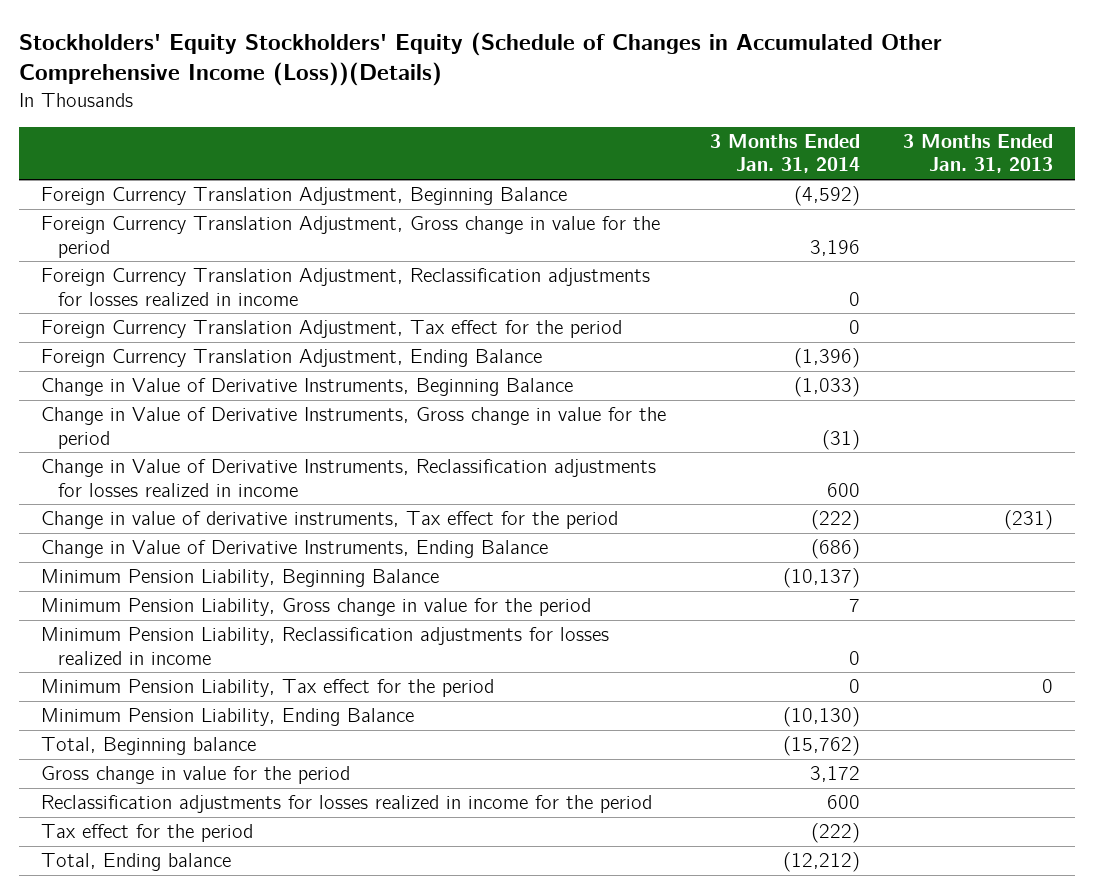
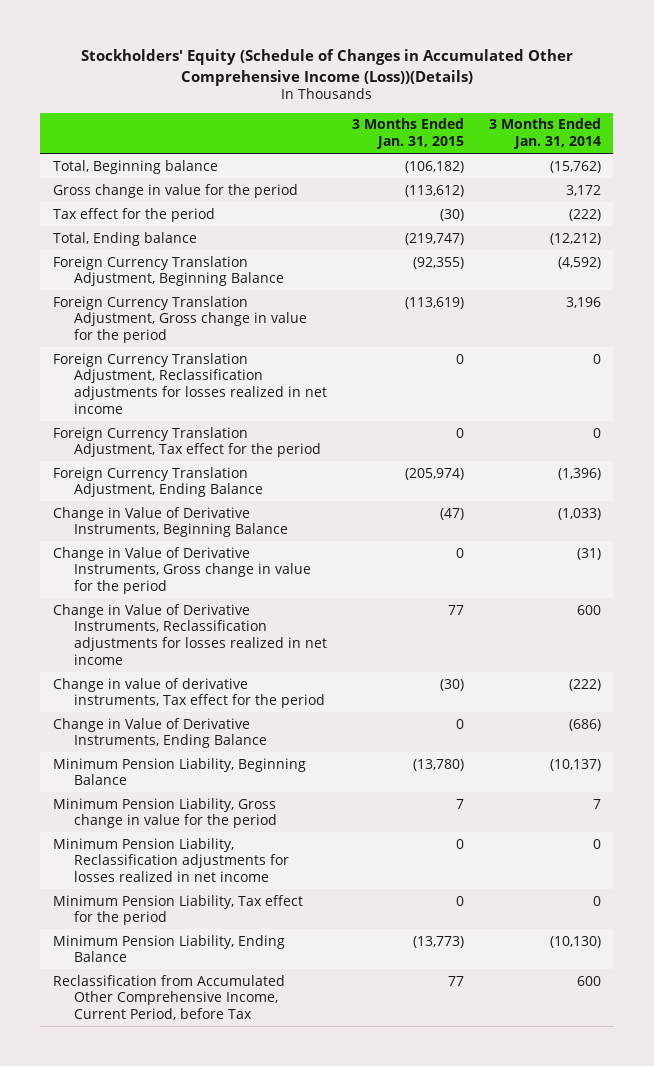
[19,31,943,87] Stockholders' Equity Stockholders' Equity (Schedule of Changes in Accumulated Other Comprehensive Income (Loss))(Details) -> [80,48,573,86] Stockholders' Equity (Schedule of Changes in Accumulated Other Comprehensive Income (Loss))(Details)
[903,134,1054,174] 3 Months Ended Jan. 31, 2013 -> none
none -> [351,118,464,149] 3 Months Ended Jan. 31, 2015
[40,737,256,756] Total, Beginning balance -> [52,159,218,174] Total, Beginning balance
[40,766,350,785] Gross change in value for the period -> [52,183,298,198] Gross change in value for the period
[40,824,253,843] Tax effect for the period -> [52,207,215,222] Tax effect for the period
[40,853,231,872] Total, Ending balance -> [52,231,197,246] Total, Ending balance
[40,268,650,306] Foreign Currency Translation Adjustment, Reclassification adjustments for losses realized in income -> [52,352,327,414] Foreign Currency Translation Adjustment, Reclassification adjustments for losses realized in net income
[40,459,656,497] Change in Value of Derivative Instruments, Reclassification adjustments for losses realized in income -> [52,603,327,665] Change in Value of Derivative Instruments, Reclassification adjustments for losses realized in net income
[40,627,609,665] Minimum Pension Liability, Reclassification adjustments for losses realized in income -> [52,837,289,882] Minimum Pension Liability, Reclassification adjustments for losses realized in net income
[40,795,652,814] Reclassification adjustments for losses realized in income for the period -> none
none -> [52,974,285,1020] Reclassification from Accumulated Other Comprehensive Income, Current Period, before Tax

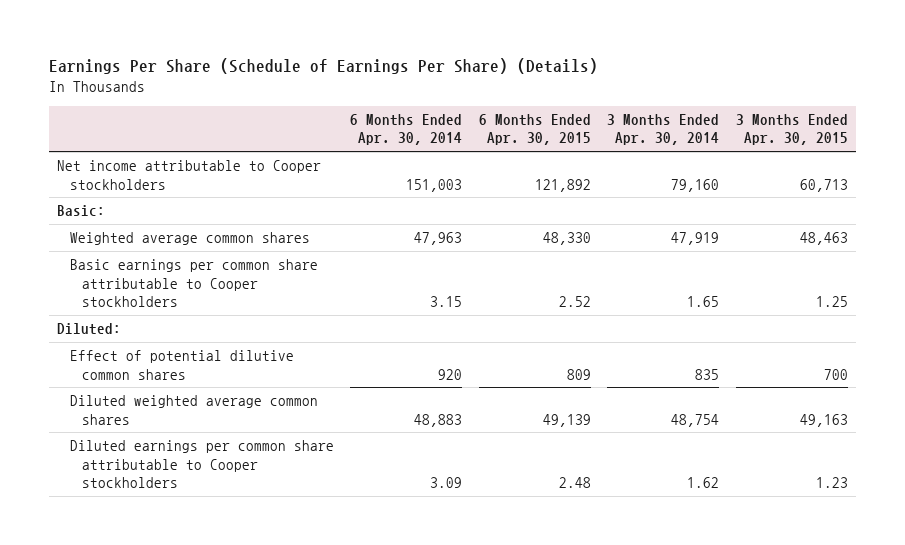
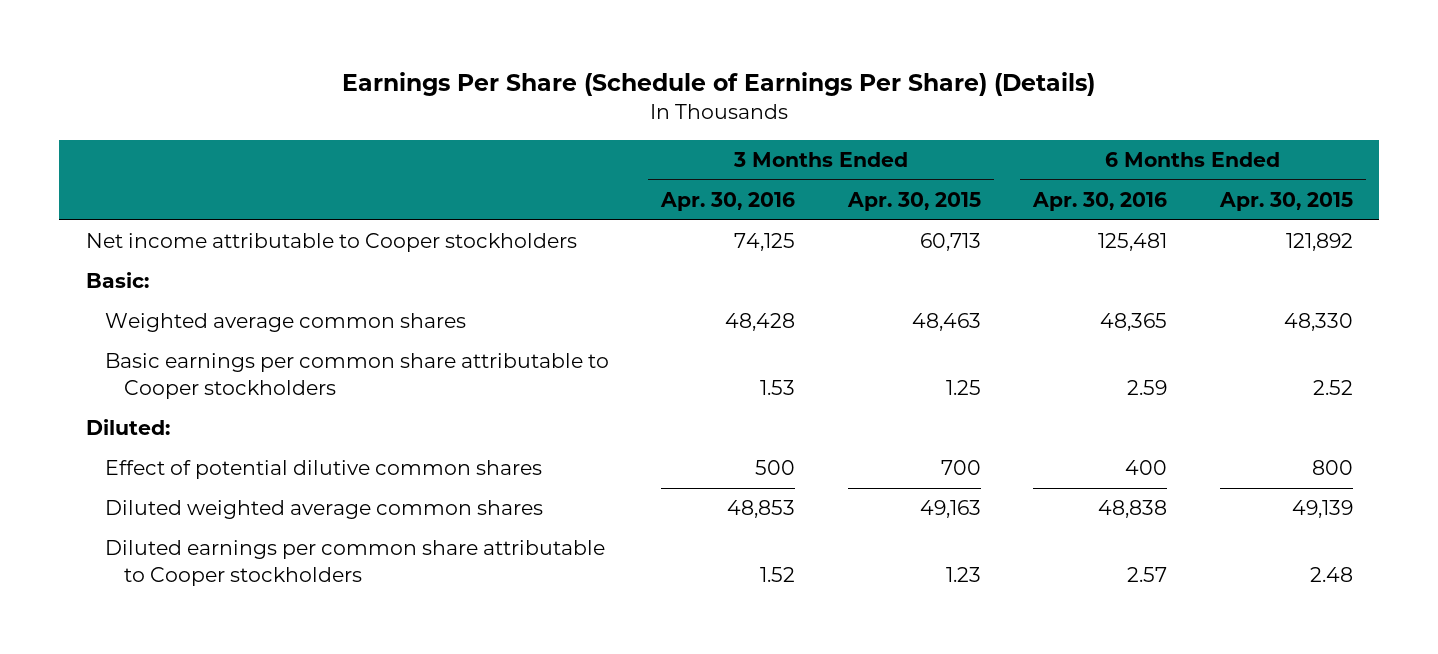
[350,113,463,146] 6 Months Ended Apr. 30, 2014 -> none
[607,113,720,146] 3 Months Ended Apr. 30, 2014 -> none
none -> [660,192,796,212] Apr. 30, 2016
none -> [1032,192,1168,212] Apr. 30, 2016
[566,368,591,380] 809 -> [1311,460,1353,476] 800

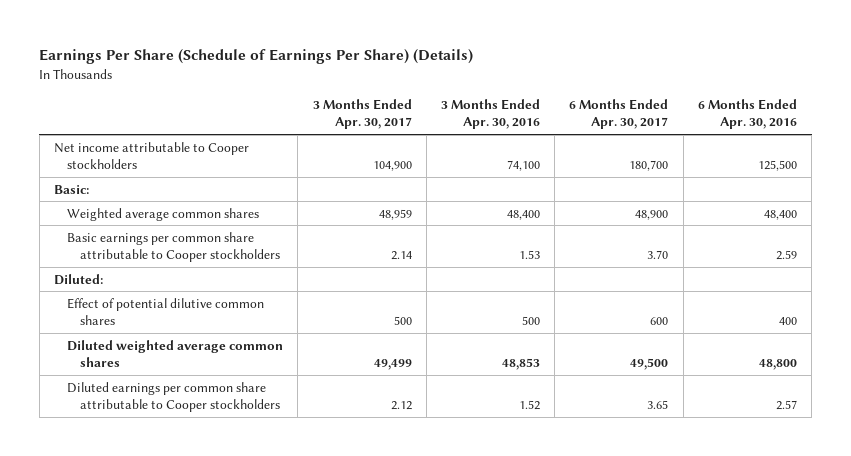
[846,192,981,212] Apr. 30, 2015 -> none
[1218,192,1353,212] Apr. 30, 2015 -> none
none -> [312,99,412,130] 3 Months Ended Apr. 30, 2017
none -> [569,99,669,130] 6 Months Ended Apr. 30, 2017
[734,233,796,252] 74,125 -> [506,159,540,171] 74,100
[1098,233,1168,252] 125,481 -> [757,159,797,171] 125,500
[725,313,796,332] 48,428 -> [506,209,540,220] 48,400
[1100,313,1168,332] 48,365 -> [763,209,797,220] 48,400
[1098,500,1168,519] 48,838 -> [758,358,797,370] 48,800

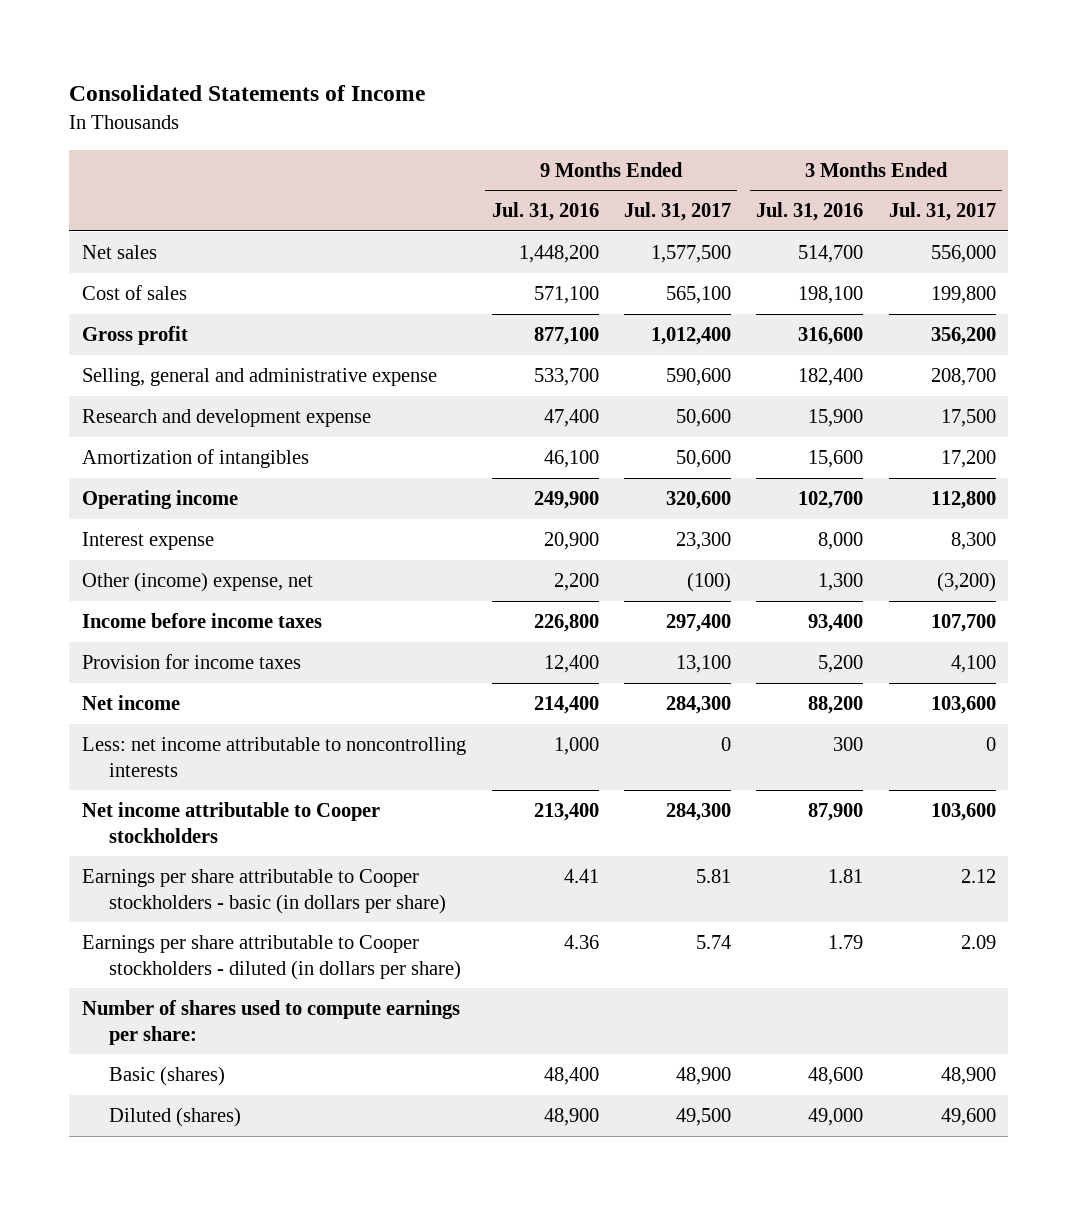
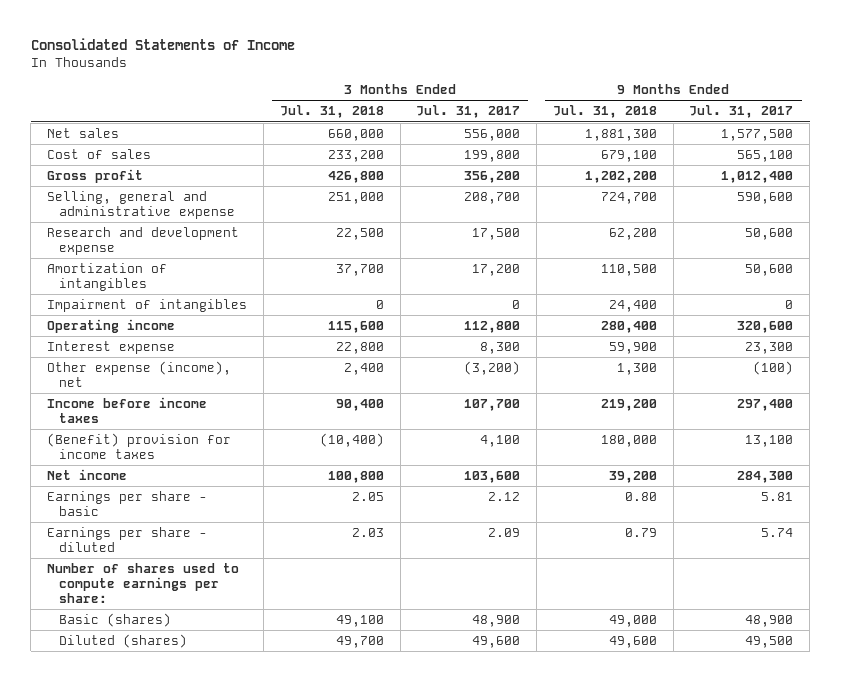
[491,202,599,222] Jul. 31, 2016 -> none
[756,202,864,222] Jul. 31, 2016 -> none
none -> [279,105,384,119] Jul. 31, 2018
none -> [552,105,657,119] Jul. 31, 2018
none -> [47,298,248,312] Impairment of intangibles
[82,571,314,592] Other (income) expense, net -> [47,360,232,387] Other expense (income), net
[82,653,302,669] Provision for income taxes -> [47,432,232,459] (Benefit) provision for income taxes
[82,736,467,777] Less: net income attributable to noncontrolling interests -> none
[82,801,381,843] Net income attributable to Cooper stockholders -> none
[82,868,447,914] Earnings per share attributable to Cooper stockholders - basic (in dollars per share) -> [47,490,208,516] Earnings per share - basic
[82,934,462,980] Earnings per share attributable to Cooper stockholders - diluted (in dollars per share) -> [47,526,208,552] Earnings per share - diluted

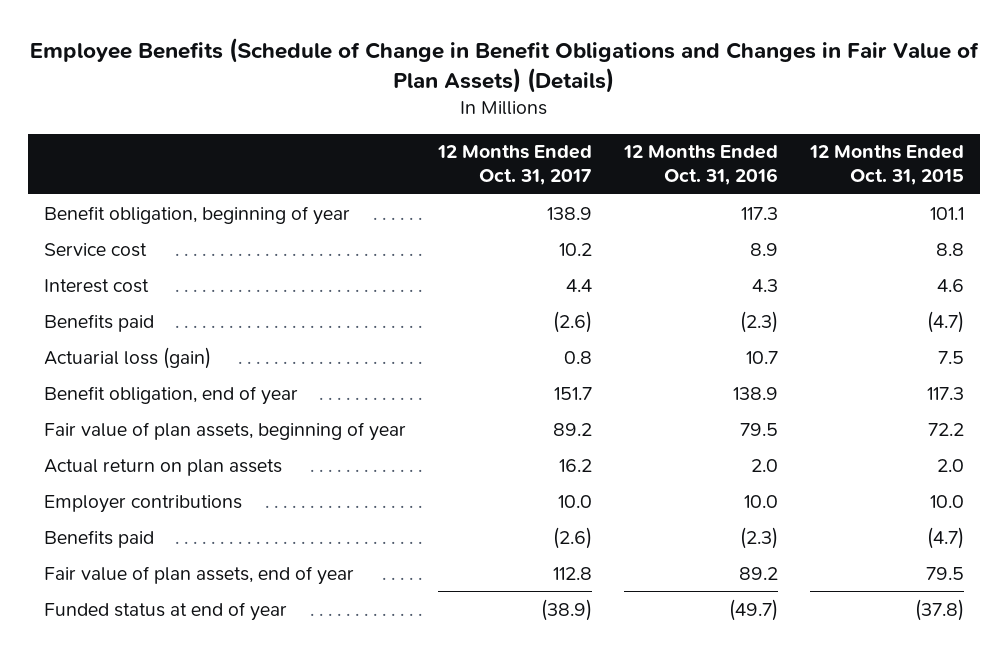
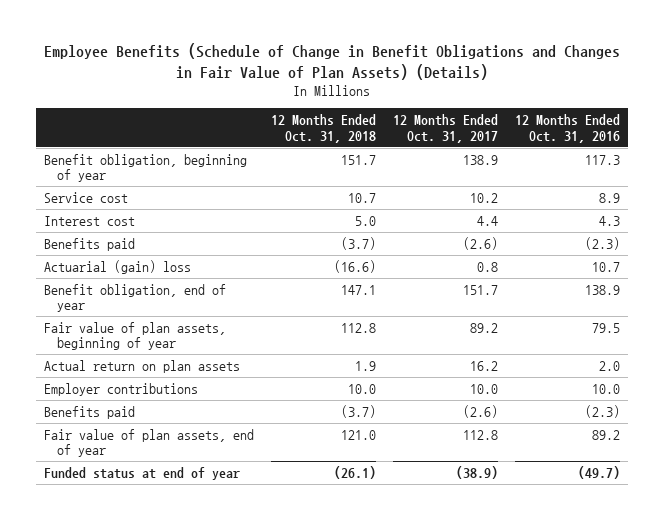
[809,145,965,186] 12 Months Ended Oct. 31, 2015 -> none
none -> [271,114,377,143] 12 Months Ended Oct. 31, 2018
[43,346,211,369] Actuarial loss (gain) -> [44,259,192,274] Actuarial (gain) loss

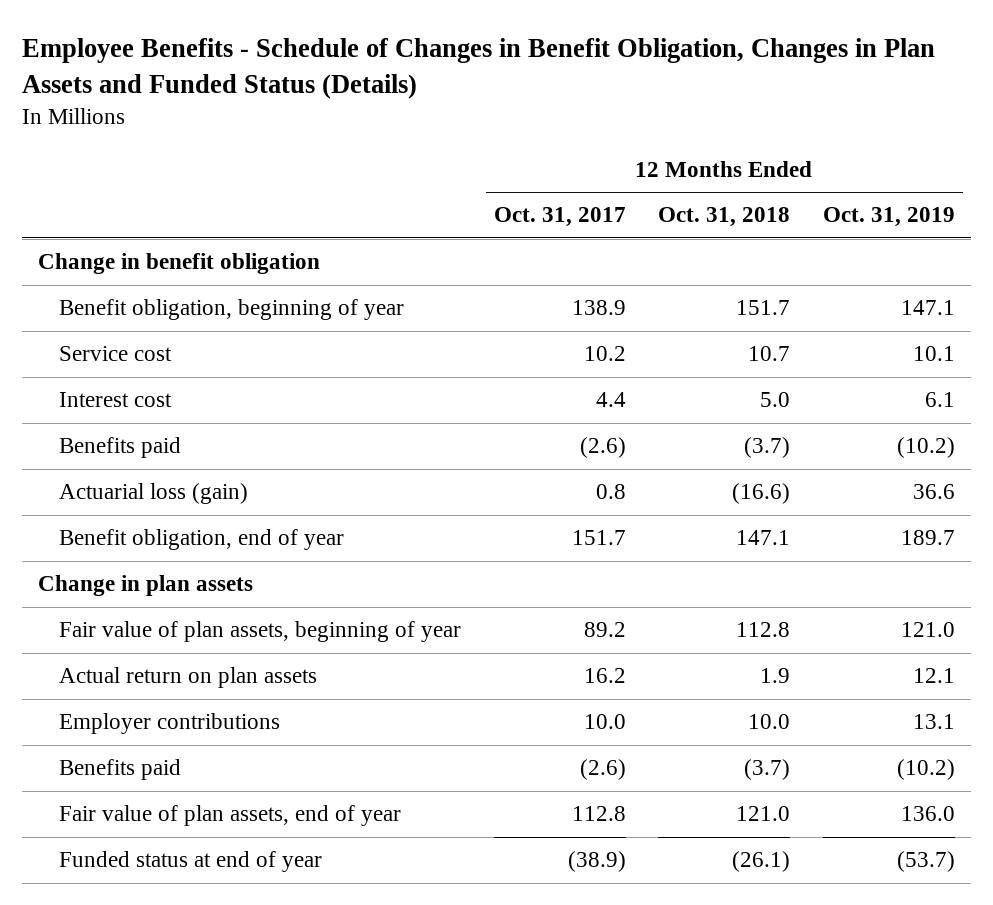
[44,43,621,81] Employee Benefits (Schedule of Change in Benefit Obligations and Changes in Fair Value of Plan Assets) (Details) -> [21,38,935,99] Employee Benefits - Schedule of Changes in Benefit Obligation, Changes in Plan Assets and Funded Status (Details)
[514,114,620,143] 12 Months Ended Oct. 31, 2016 -> none
none -> [822,207,955,228] Oct. 31, 2019
none -> [37,253,320,275] Change in benefit obligation
[44,259,192,274] Actuarial (gain) loss -> [59,483,249,505] Actuarial loss (gain)
none -> [37,575,253,597] Change in plan assets

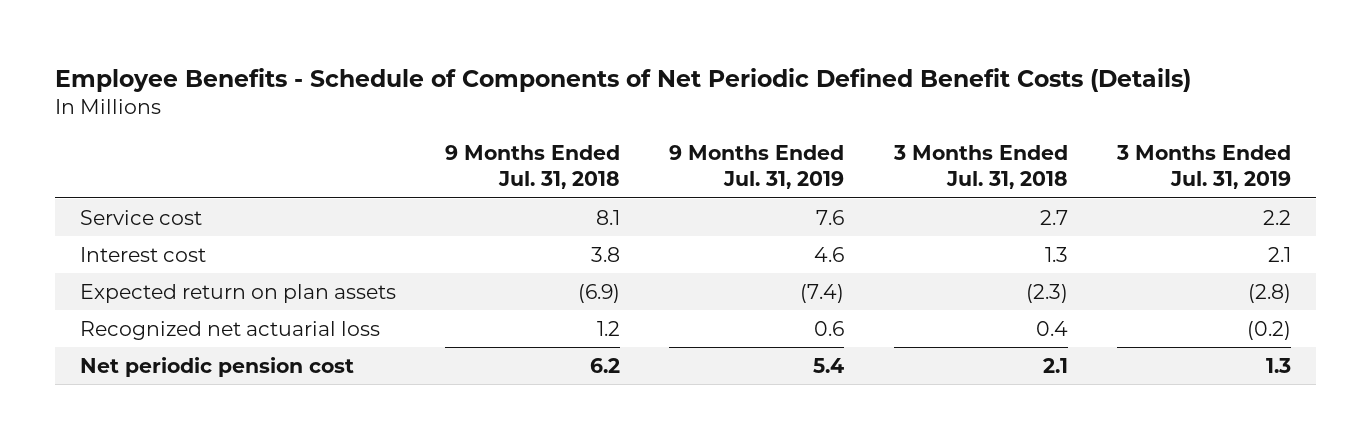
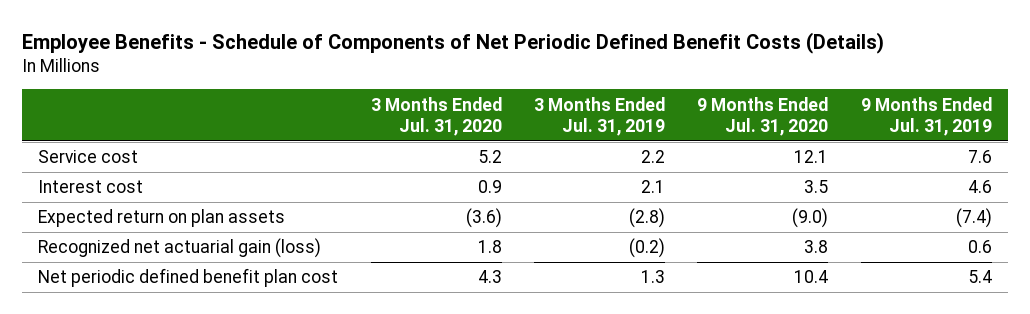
[445,145,621,190] 9 Months Ended Jul. 31, 2018 -> none
[892,145,1068,190] 3 Months Ended Jul. 31, 2018 -> none
none -> [370,96,502,136] 3 Months Ended Jul. 31, 2020
none -> [697,96,829,136] 9 Months Ended Jul. 31, 2020
[79,320,380,340] Recognized net actuarial loss -> [38,238,322,259] Recognized net actuarial gain (loss)
[79,356,354,377] Net periodic pension cost -> [38,268,339,288] Net periodic defined benefit plan cost

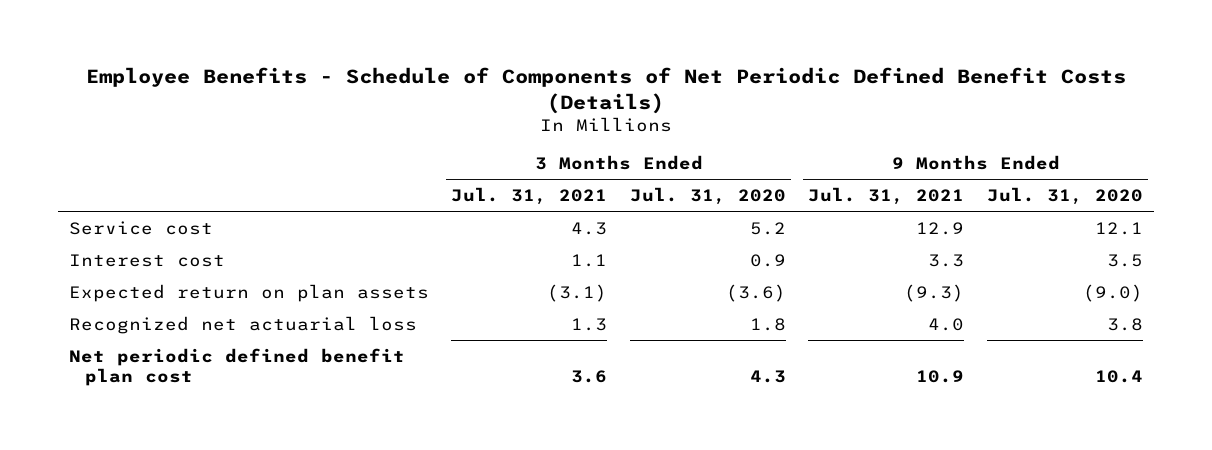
[533,96,665,136] 3 Months Ended Jul. 31, 2019 -> none
[860,96,992,136] 9 Months Ended Jul. 31, 2019 -> none
none -> [451,187,608,206] Jul. 31, 2021
none -> [808,187,965,206] Jul. 31, 2021
[38,238,322,259] Recognized net actuarial gain (loss) -> [68,315,417,334] Recognized net actuarial loss

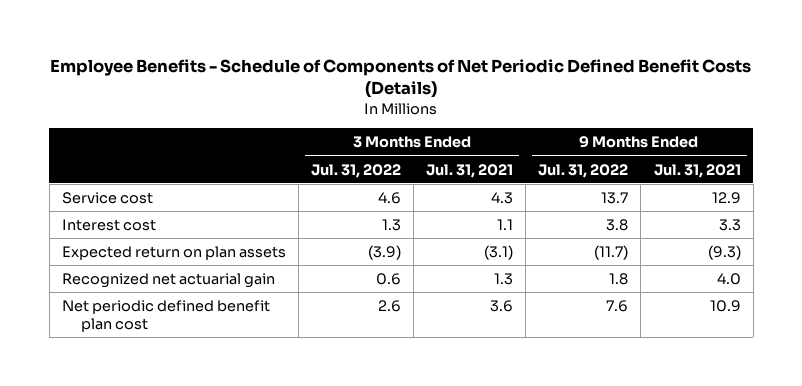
[629,187,786,206] Jul. 31, 2020 -> none
[986,187,1143,206] Jul. 31, 2020 -> none
none -> [310,163,401,178] Jul. 31, 2022
none -> [538,163,629,178] Jul. 31, 2022
[68,315,417,334] Recognized net actuarial loss -> [61,272,275,288] Recognized net actuarial gain

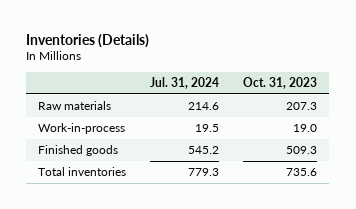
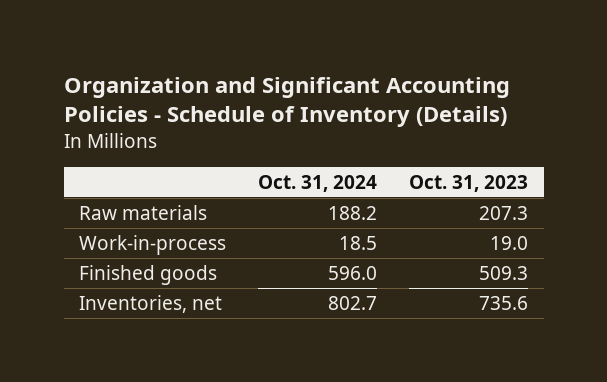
[26,33,150,48] Inventories (Details) -> [63,76,510,128] Organization and Significant Accounting Policies - Schedule of Inventory (Details)
[150,77,220,90] Jul. 31, 2024 -> none
none -> [258,174,378,192] Oct. 31, 2024
[38,167,127,177] Total inventories -> [79,294,223,313] Inventories, net

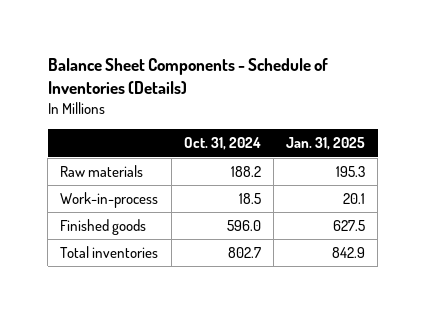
[63,76,510,128] Organization and Significant Accounting Policies - Schedule of Inventory (Details) -> [47,57,328,95] Balance Sheet Components - Schedule of Inventories (Details)
[408,174,528,192] Oct. 31, 2023 -> none
none -> [286,137,366,151] Jan. 31, 2025
[79,294,223,313] Inventories, net -> [60,246,159,259] Total inventories

